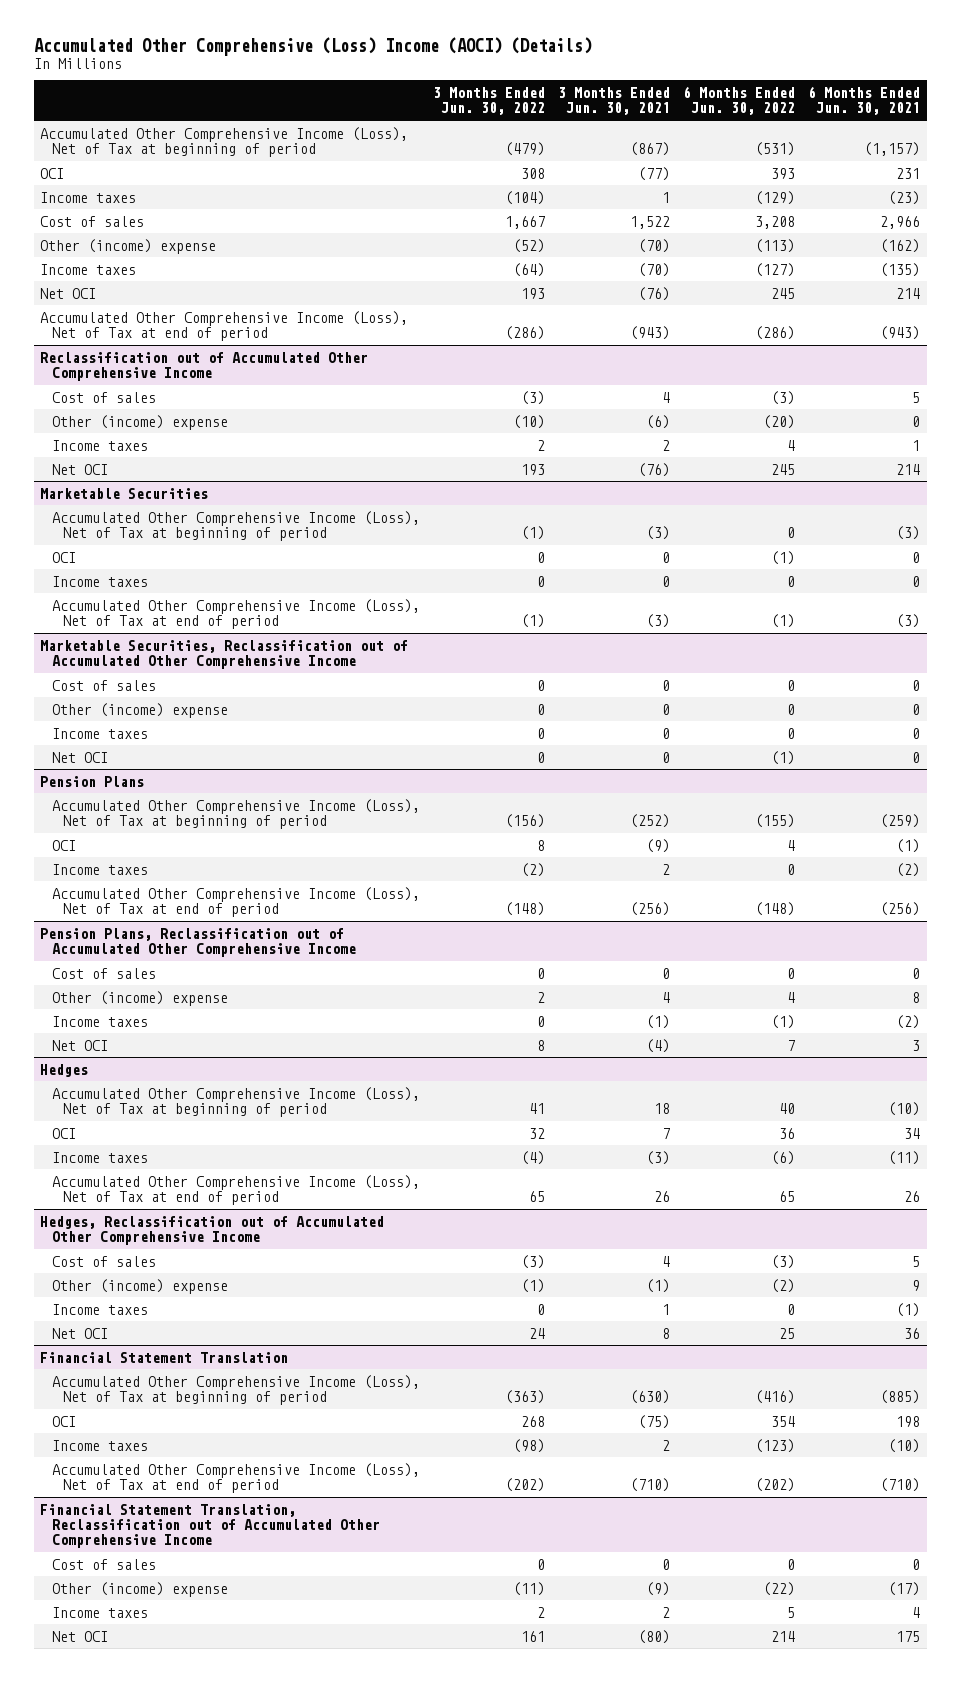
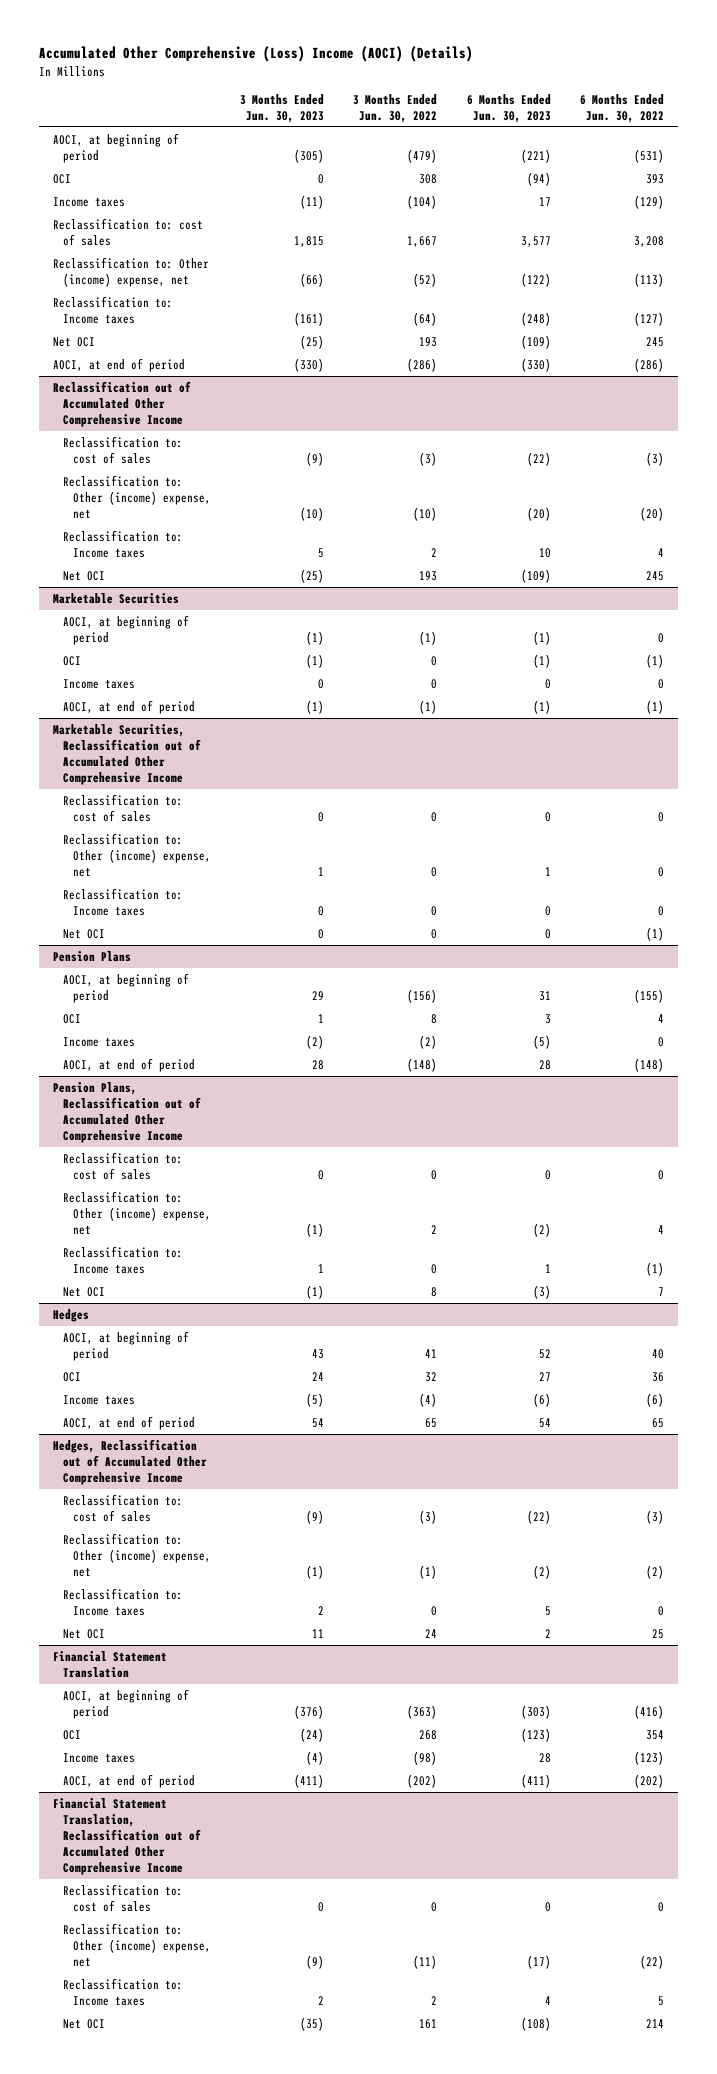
[557,87,670,116] 3 Months Ended Jun. 30, 2021 -> none
[808,86,921,116] 6 Months Ended Jun. 30, 2021 -> none
none -> [240,93,325,123] 3 Months Ended Jun. 30, 2023
none -> [466,93,551,123] 6 Months Ended Jun. 30, 2023
[40,126,409,157] Accumulated Other Comprehensive Income (Loss), Net of Tax at beginning of period -> [53,132,180,163] AOCI, at beginning of period
[40,215,145,227] Cost of sales -> [53,217,204,246] Reclassification to: cost of sales
[40,238,217,254] Other (income) expense -> [53,256,210,287] Reclassification to: Other (income) expense, net
[40,263,137,275] Income taxes -> [53,295,174,324] Reclassification to: Income taxes
[40,310,409,341] Accumulated Other Comprehensive Income (Loss), Net of Tax at end of period -> [53,357,186,372] AOCI, at end of period
[51,391,156,403] Cost of sales -> [63,435,184,464] Reclassification to: cost of sales
[51,414,228,430] Other (income) expense -> [63,474,211,519] Reclassification to: Other (income) expense, net
[51,439,148,451] Income taxes -> [63,529,184,558] Reclassification to: Income taxes
[51,510,420,541] Accumulated Other Comprehensive Income (Loss), Net of Tax at beginning of period -> [63,614,190,645] AOCI, at beginning of period
[51,598,420,629] Accumulated Other Comprehensive Income (Loss), Net of Tax at end of period -> [63,699,196,714] AOCI, at end of period
[51,679,156,691] Cost of sales -> [63,793,184,822] Reclassification to: cost of sales
[51,702,228,718] Other (income) expense -> [63,832,211,877] Reclassification to: Other (income) expense, net
[51,727,148,739] Income taxes -> [63,887,184,916] Reclassification to: Income taxes
[51,798,420,829] Accumulated Other Comprehensive Income (Loss), Net of Tax at beginning of period -> [63,972,190,1003] AOCI, at beginning of period
[51,886,420,917] Accumulated Other Comprehensive Income (Loss), Net of Tax at end of period -> [63,1057,196,1072] AOCI, at end of period
[51,967,156,979] Cost of sales -> [63,1151,184,1180] Reclassification to: cost of sales
[51,990,228,1006] Other (income) expense -> [63,1190,211,1235] Reclassification to: Other (income) expense, net
[51,1015,148,1027] Income taxes -> [63,1245,184,1274] Reclassification to: Income taxes
[51,1086,420,1117] Accumulated Other Comprehensive Income (Loss), Net of Tax at beginning of period -> [63,1330,190,1361] AOCI, at beginning of period
[51,1174,420,1205] Accumulated Other Comprehensive Income (Loss), Net of Tax at end of period -> [63,1415,196,1430] AOCI, at end of period
[51,1255,156,1267] Cost of sales -> [63,1493,184,1522] Reclassification to: cost of sales
[51,1278,228,1294] Other (income) expense -> [63,1532,211,1577] Reclassification to: Other (income) expense, net
[51,1303,148,1315] Income taxes -> [63,1587,184,1616] Reclassification to: Income taxes
[51,1374,420,1405] Accumulated Other Comprehensive Income (Loss), Net of Tax at beginning of period -> [63,1688,190,1719] AOCI, at beginning of period
[51,1462,420,1493] Accumulated Other Comprehensive Income (Loss), Net of Tax at end of period -> [63,1773,196,1788] AOCI, at end of period
[51,1558,156,1570] Cost of sales -> [63,1883,184,1912] Reclassification to: cost of sales
[51,1581,228,1597] Other (income) expense -> [63,1922,211,1967] Reclassification to: Other (income) expense, net
[51,1606,148,1618] Income taxes -> [63,1977,184,2006] Reclassification to: Income taxes

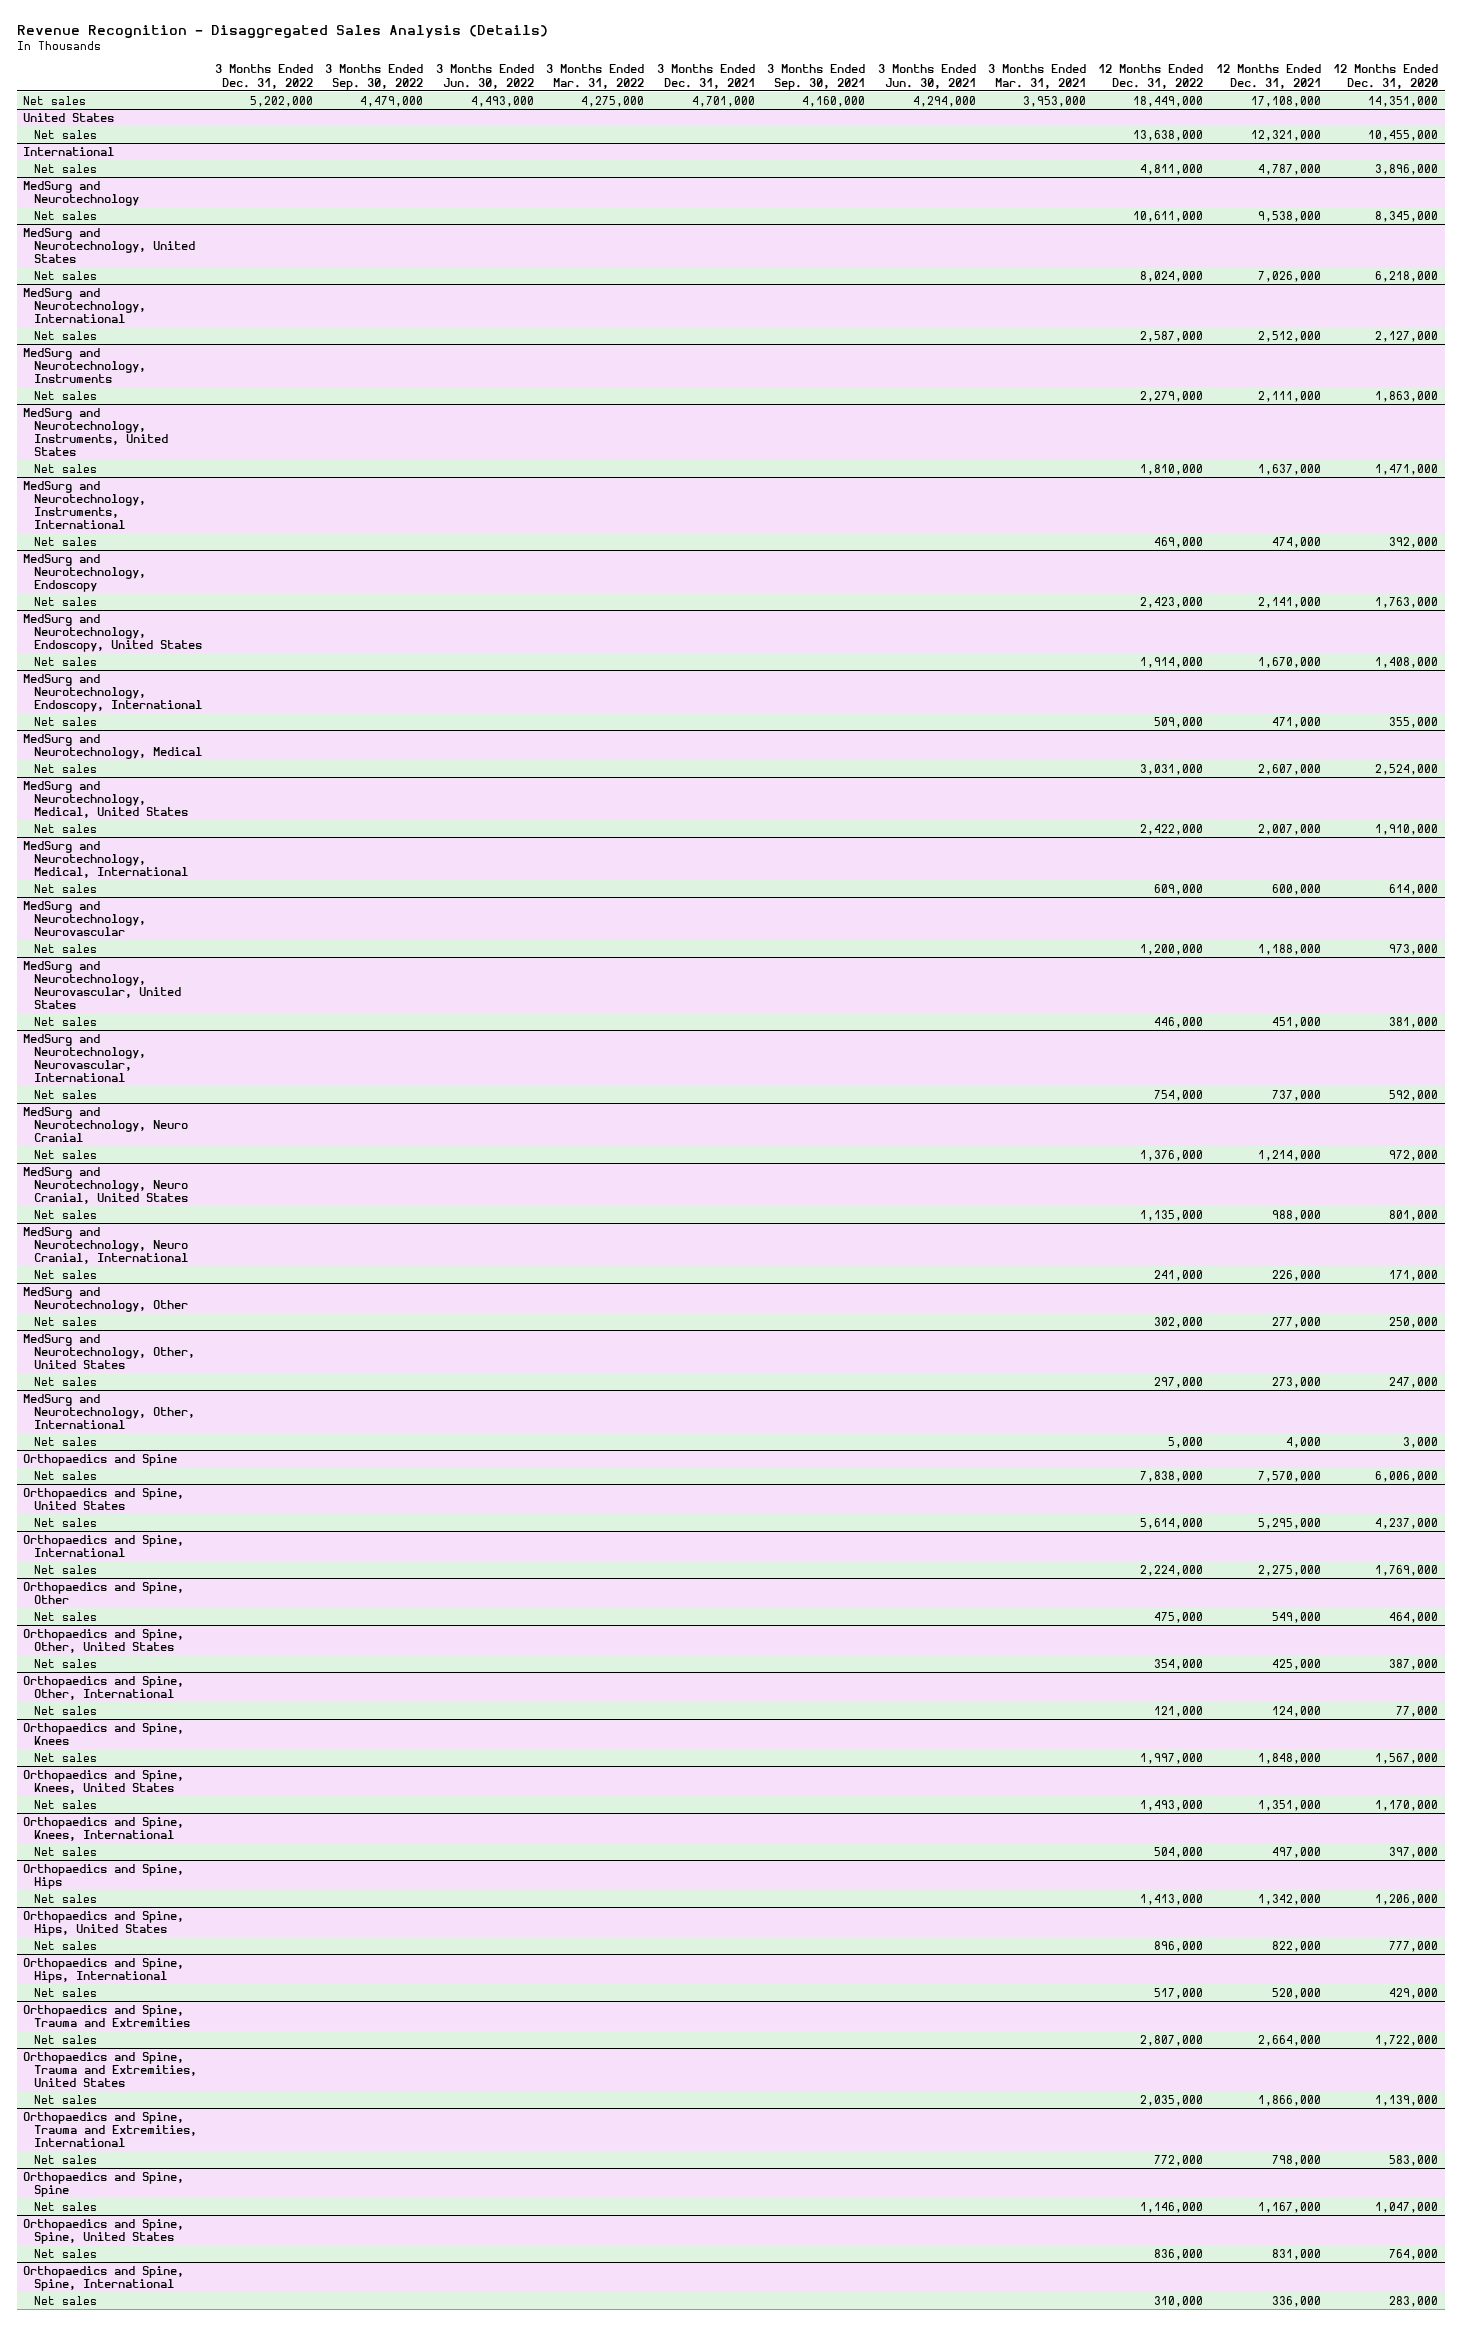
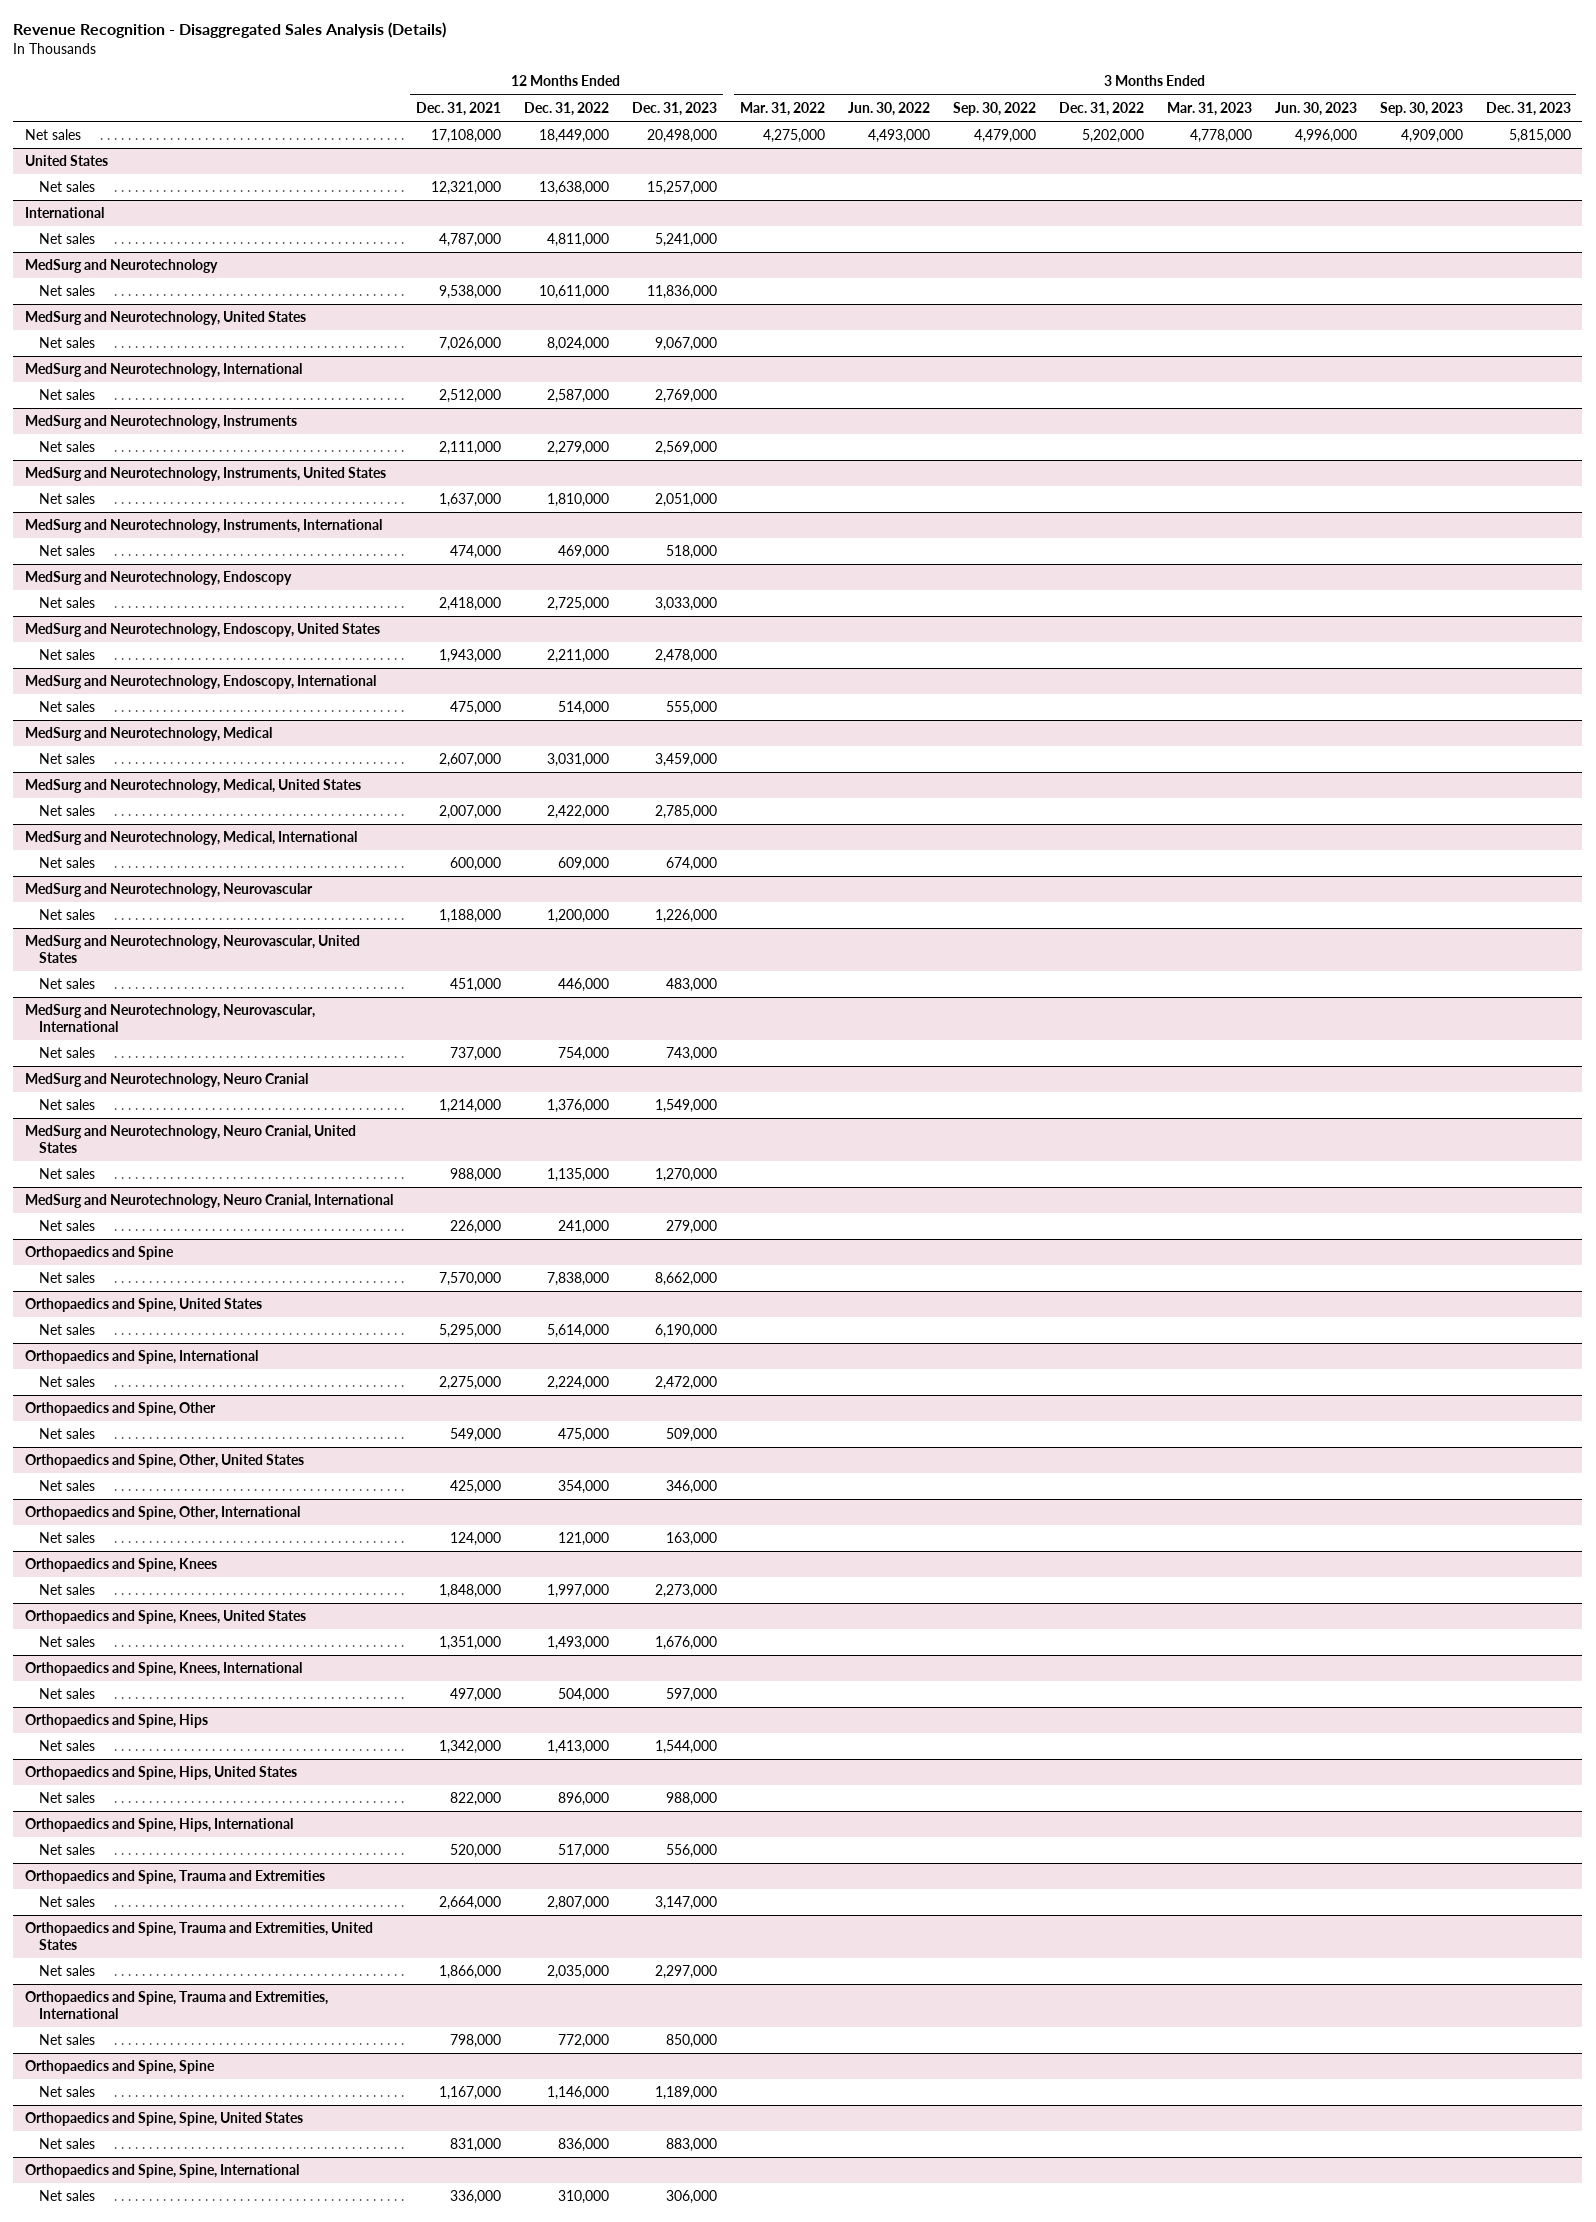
[656,64,755,89] 3 Months Ended Dec. 31, 2021 -> none
[767,64,866,90] 3 Months Ended Sep. 30, 2021 -> none
[877,64,976,89] 3 Months Ended Jun. 30, 2021 -> none
[988,64,1087,89] 3 Months Ended Mar. 31, 2021 -> none
[1333,64,1439,89] 12 Months Ended Dec. 31, 2020 -> none
none -> [631,101,717,116] Dec. 31, 2023
none -> [1166,101,1252,116] Mar. 31, 2023
none -> [1274,101,1357,116] Jun. 30, 2023
none -> [1379,101,1463,116] Sep. 30, 2023
none -> [1485,101,1571,116] Dec. 31, 2023
[1140,596,1204,608] 2,423,000 -> [546,597,609,612] 2,725,000
[1257,596,1321,608] 2,141,000 -> [438,597,501,612] 2,418,000
[1140,656,1204,668] 1,914,000 -> [546,649,609,664] 2,211,000
[1257,656,1321,668] 1,670,000 -> [438,649,501,664] 1,943,000
[1154,716,1204,728] 509,000 -> [557,701,609,716] 514,000
[1271,716,1321,728] 471,000 -> [449,701,501,716] 475,000
[23,1286,189,1312] MedSurg and Neurotechnology, Other -> none
[34,1316,98,1326] Net sales -> none
[23,1333,196,1370] MedSurg and Neurotechnology, Other, United States -> none
[34,1376,98,1386] Net sales -> none
[23,1393,196,1430] MedSurg and Neurotechnology, Other, International -> none
[34,1436,98,1446] Net sales -> none

